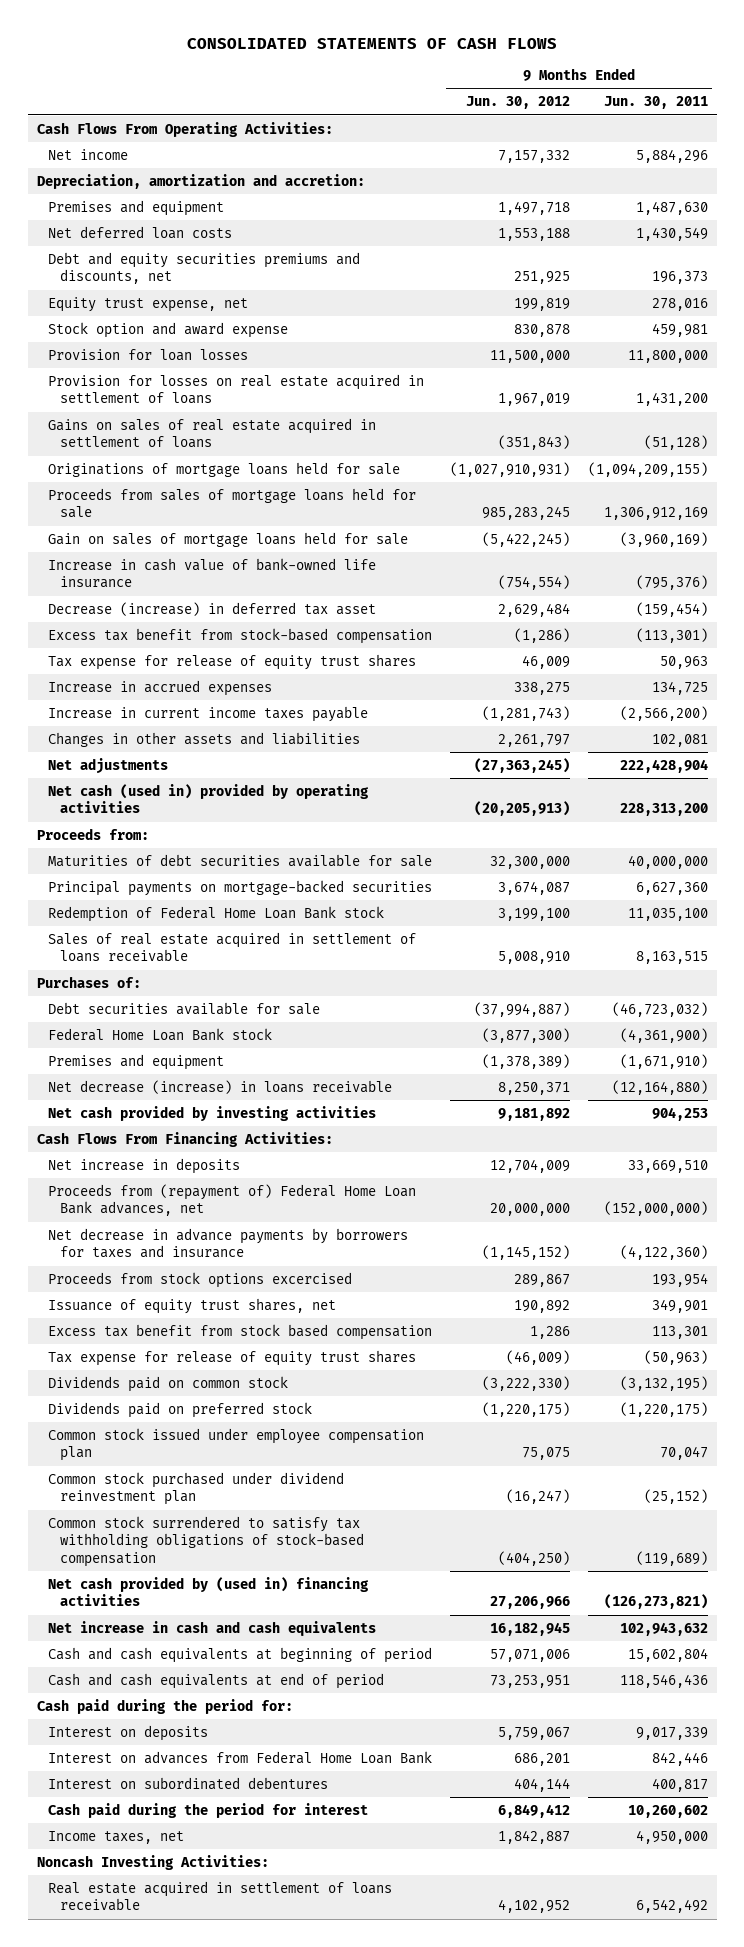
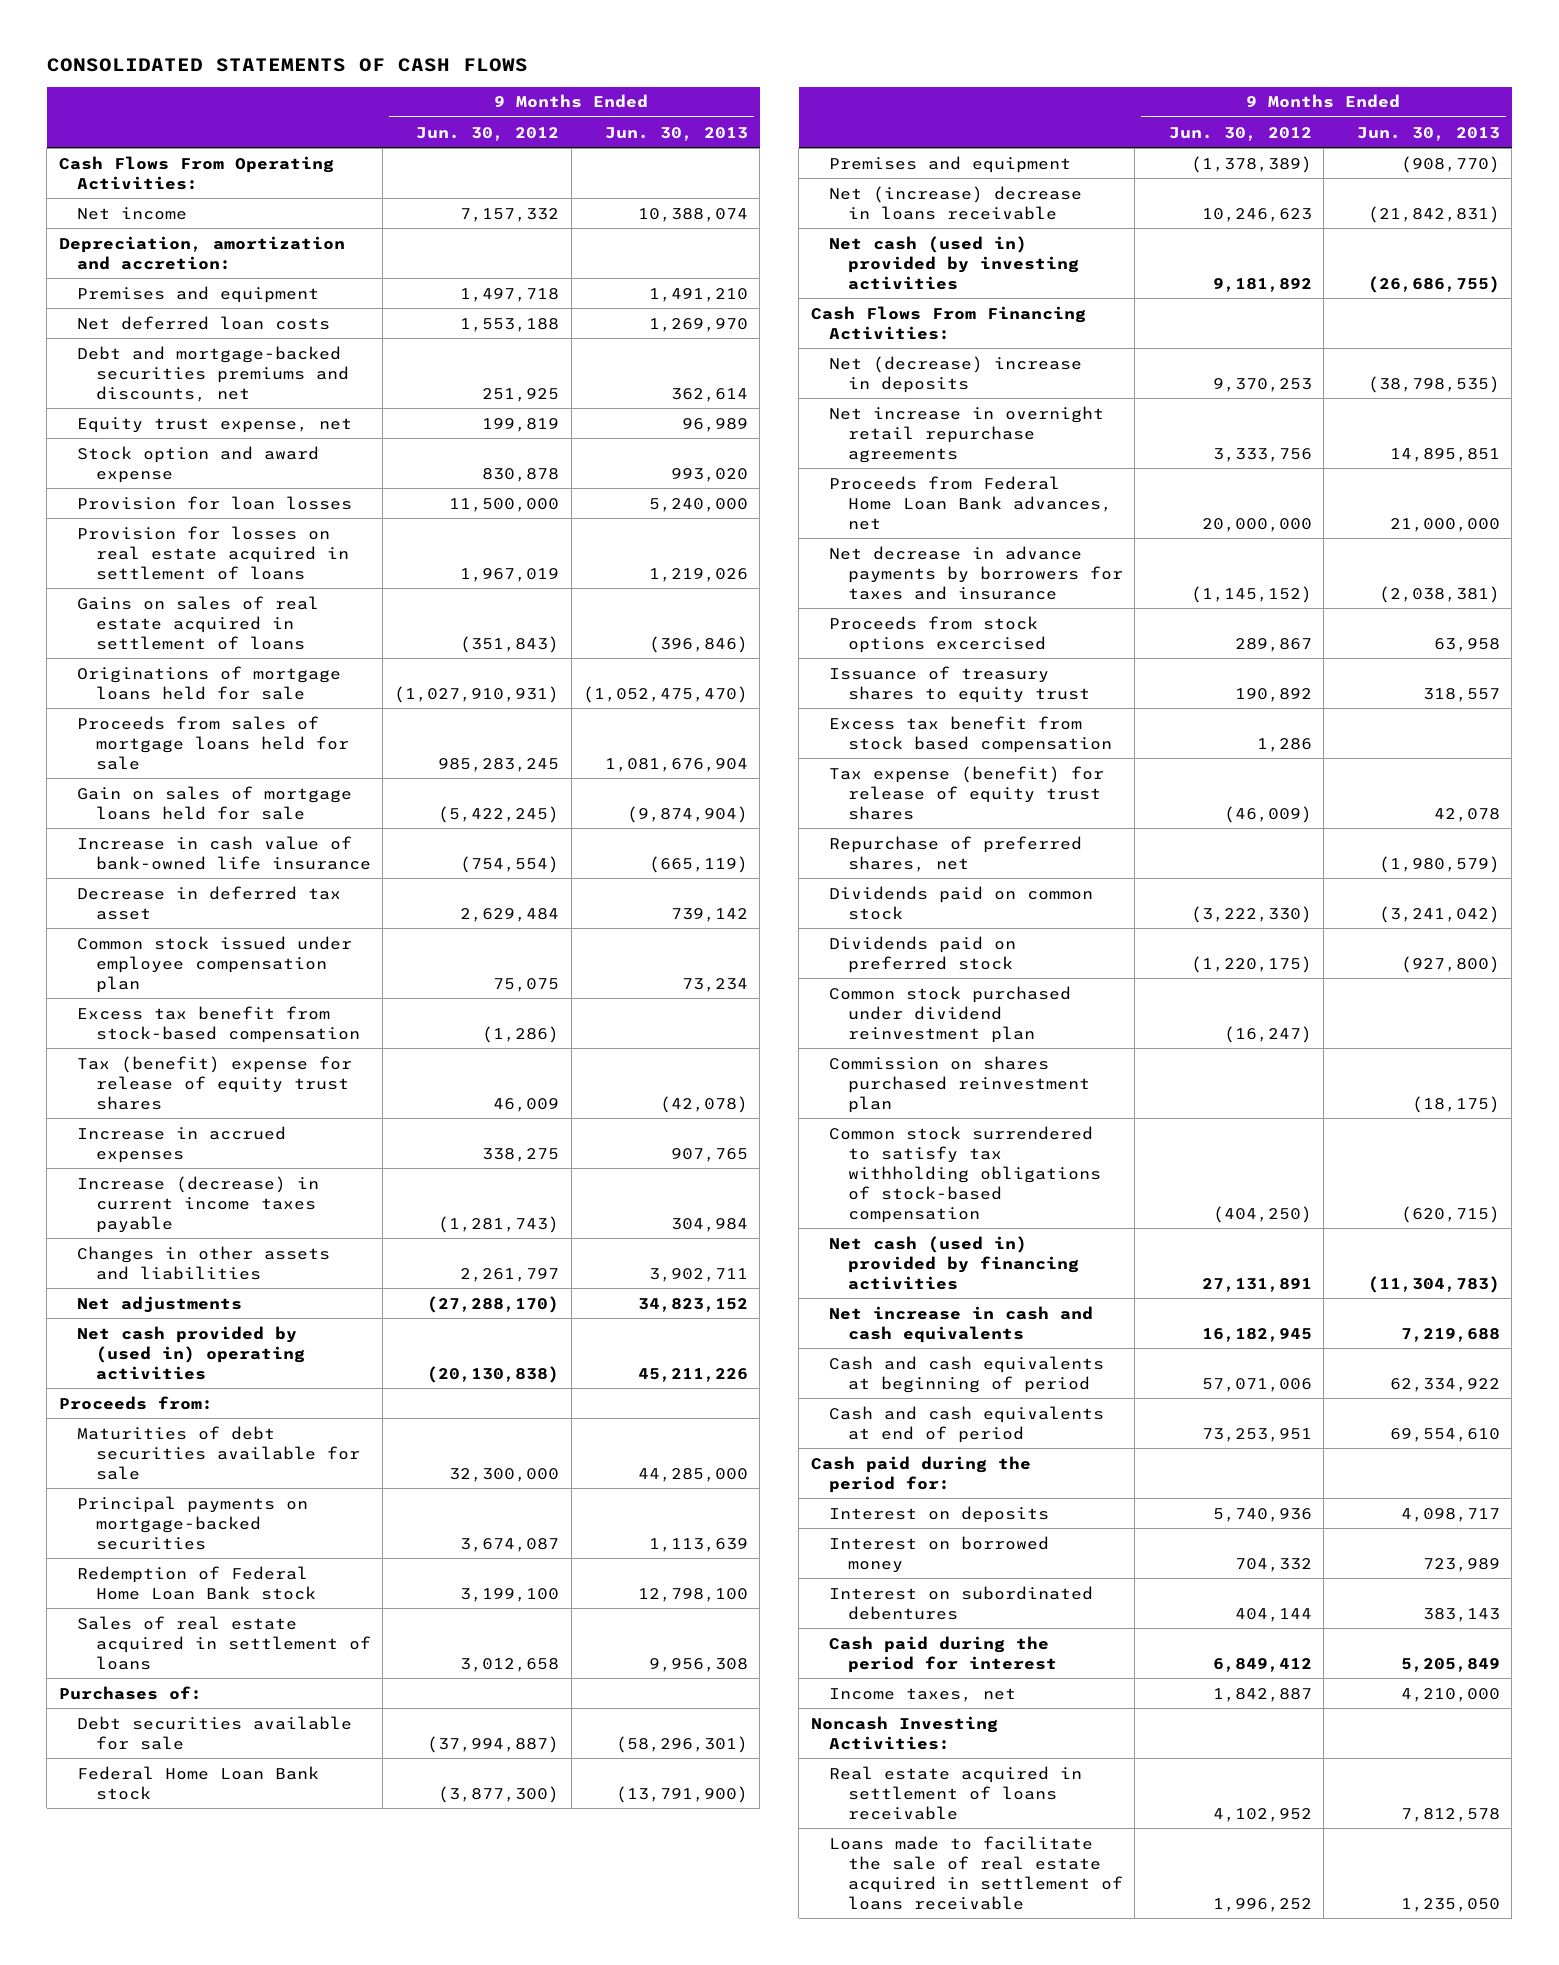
[603,96,708,110] Jun. 30, 2011 -> none
none -> [605,126,749,141] Jun. 30, 2013
[48,251,361,285] Debt and equity securities premiums and discounts, net -> [77,345,349,402] Debt and mortgage-backed securities premiums and discounts, net
[48,601,377,616] Decrease (increase) in deferred tax asset -> [77,885,342,920] Decrease in deferred tax asset
[48,1427,425,1462] Common stock issued under employee compensation plan -> [77,935,353,993] Common stock issued under employee compensation plan
[48,653,417,670] Tax expense for release of equity trust shares -> [77,1055,353,1110] Tax (benefit) expense for release of equity trust shares
[48,705,369,722] Increase in current income taxes payable -> [77,1175,320,1233] Increase (decrease) in current income taxes payable
[474,757,571,773] (27,363,245) -> [427,1295,560,1313] (27,288,170)
[48,783,370,814] Net cash (used in) provided by operating activities -> [77,1325,305,1380] Net cash provided by (used in) operating activities
[474,801,571,817] (20,205,913) -> [427,1365,560,1383] (20,130,838)
[48,931,417,963] Sales of real estate acquired in settlement of loans receivable -> [77,1615,371,1670] Sales of real estate acquired in settlement of loans
[498,951,571,965] 5,008,910 -> [460,1657,560,1672] 3,012,658
[48,1079,393,1094] Net decrease (increase) in loans receivable -> [829,185,1083,220] Net (increase) decrease in loans receivable
[498,1081,571,1095] 8,250,371 -> [1201,207,1312,222] 10,246,623
[48,1105,377,1121] Net cash provided by investing activities -> [829,235,1079,290] Net cash (used in) provided by investing activities
[48,1157,241,1174] Net increase in deposits -> [829,355,1083,393] Net (decrease) increase in deposits
[490,1158,571,1173] 12,704,009 -> [1212,377,1312,392] 9,370,253
none -> [829,405,1105,463] Net increase in overnight retail repurchase agreements
[48,1183,417,1217] Proceeds from (repayment of) Federal Home Loan Bank advances, net -> [829,475,1112,530] Proceeds from Federal Home Loan Bank advances, net
[48,1297,337,1314] Issuance of equity trust shares, net -> [829,665,1090,703] Issuance of treasury shares to equity trust
[48,1349,417,1366] Tax expense for release of equity trust shares -> [829,765,1105,820] Tax expense (benefit) for release of equity trust shares
none -> [829,835,1083,872] Repurchase of preferred shares, net
none -> [829,1055,1090,1113] Commission on shares purchased reinvestment plan
[48,1576,370,1607] Net cash provided by (used in) financing activities -> [829,1235,1079,1290] Net cash (used in) provided by financing activities
[490,1596,571,1610] 27,206,966 -> [1201,1277,1312,1292] 27,131,891
[48,1750,433,1764] Interest on advances from Federal Home Loan Bank -> none
[498,1726,571,1740] 5,759,067 -> [1212,1507,1312,1522] 5,740,936
none -> [829,1535,1050,1573] Interest on borrowed money
none -> [829,1835,1123,1910] Loans made to facilitate the sale of real estate acquired in settlement of loans receivable

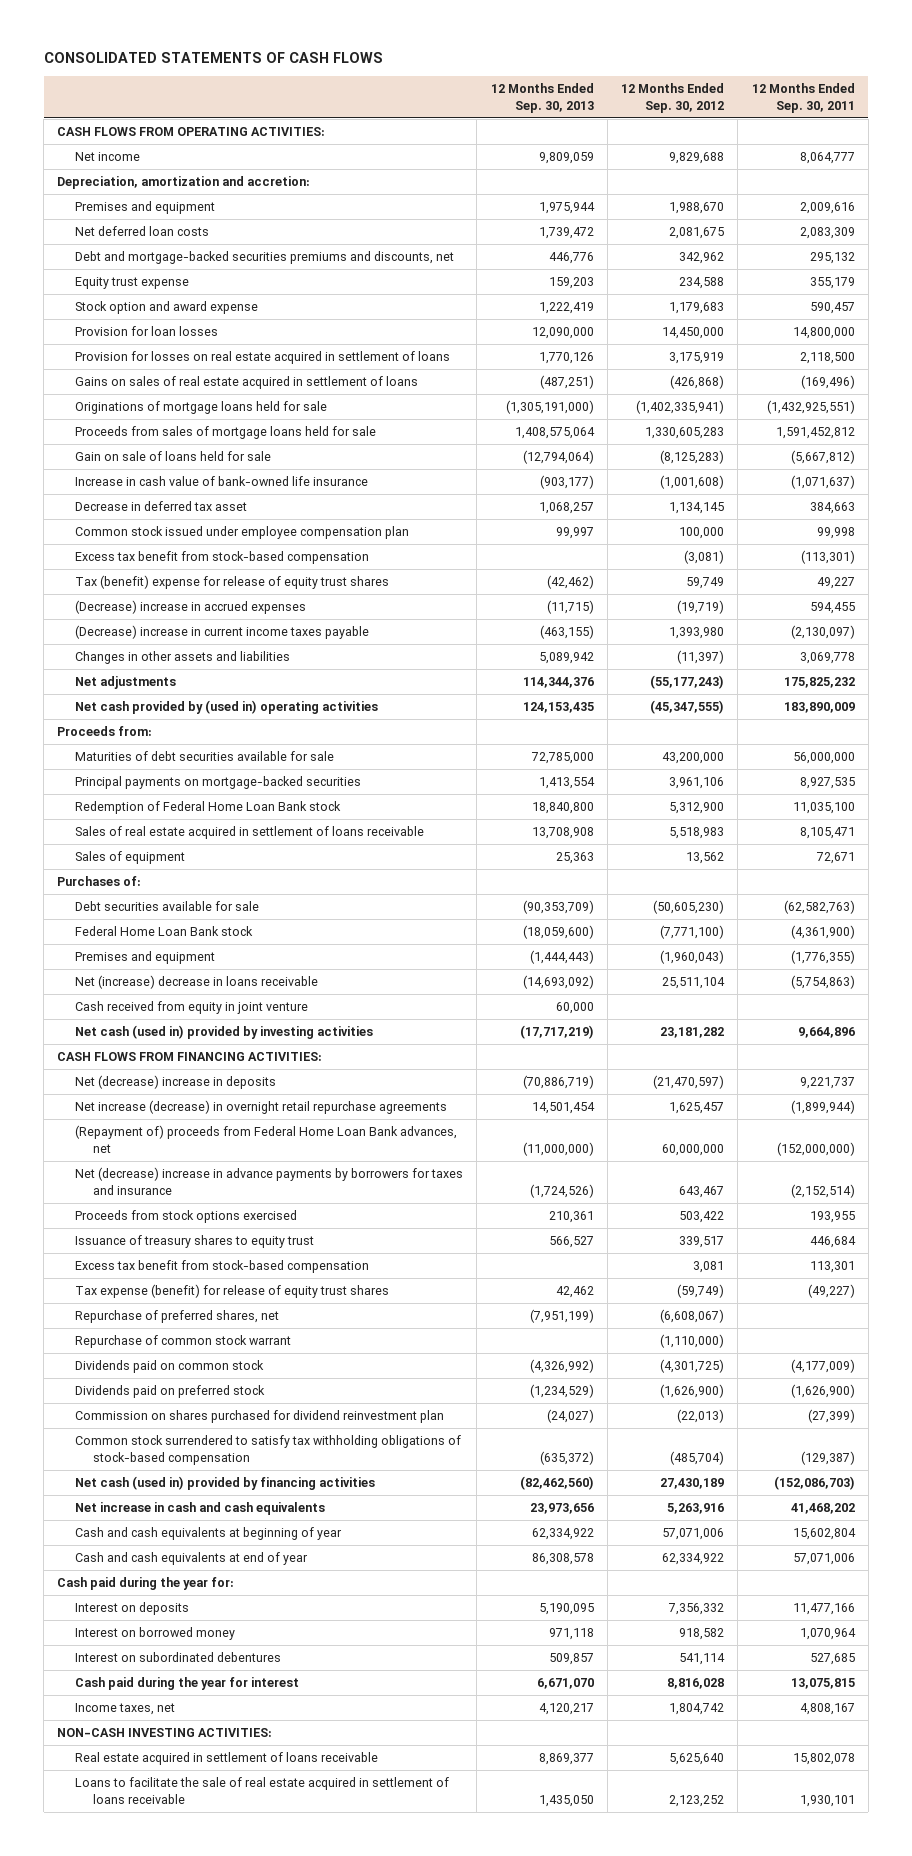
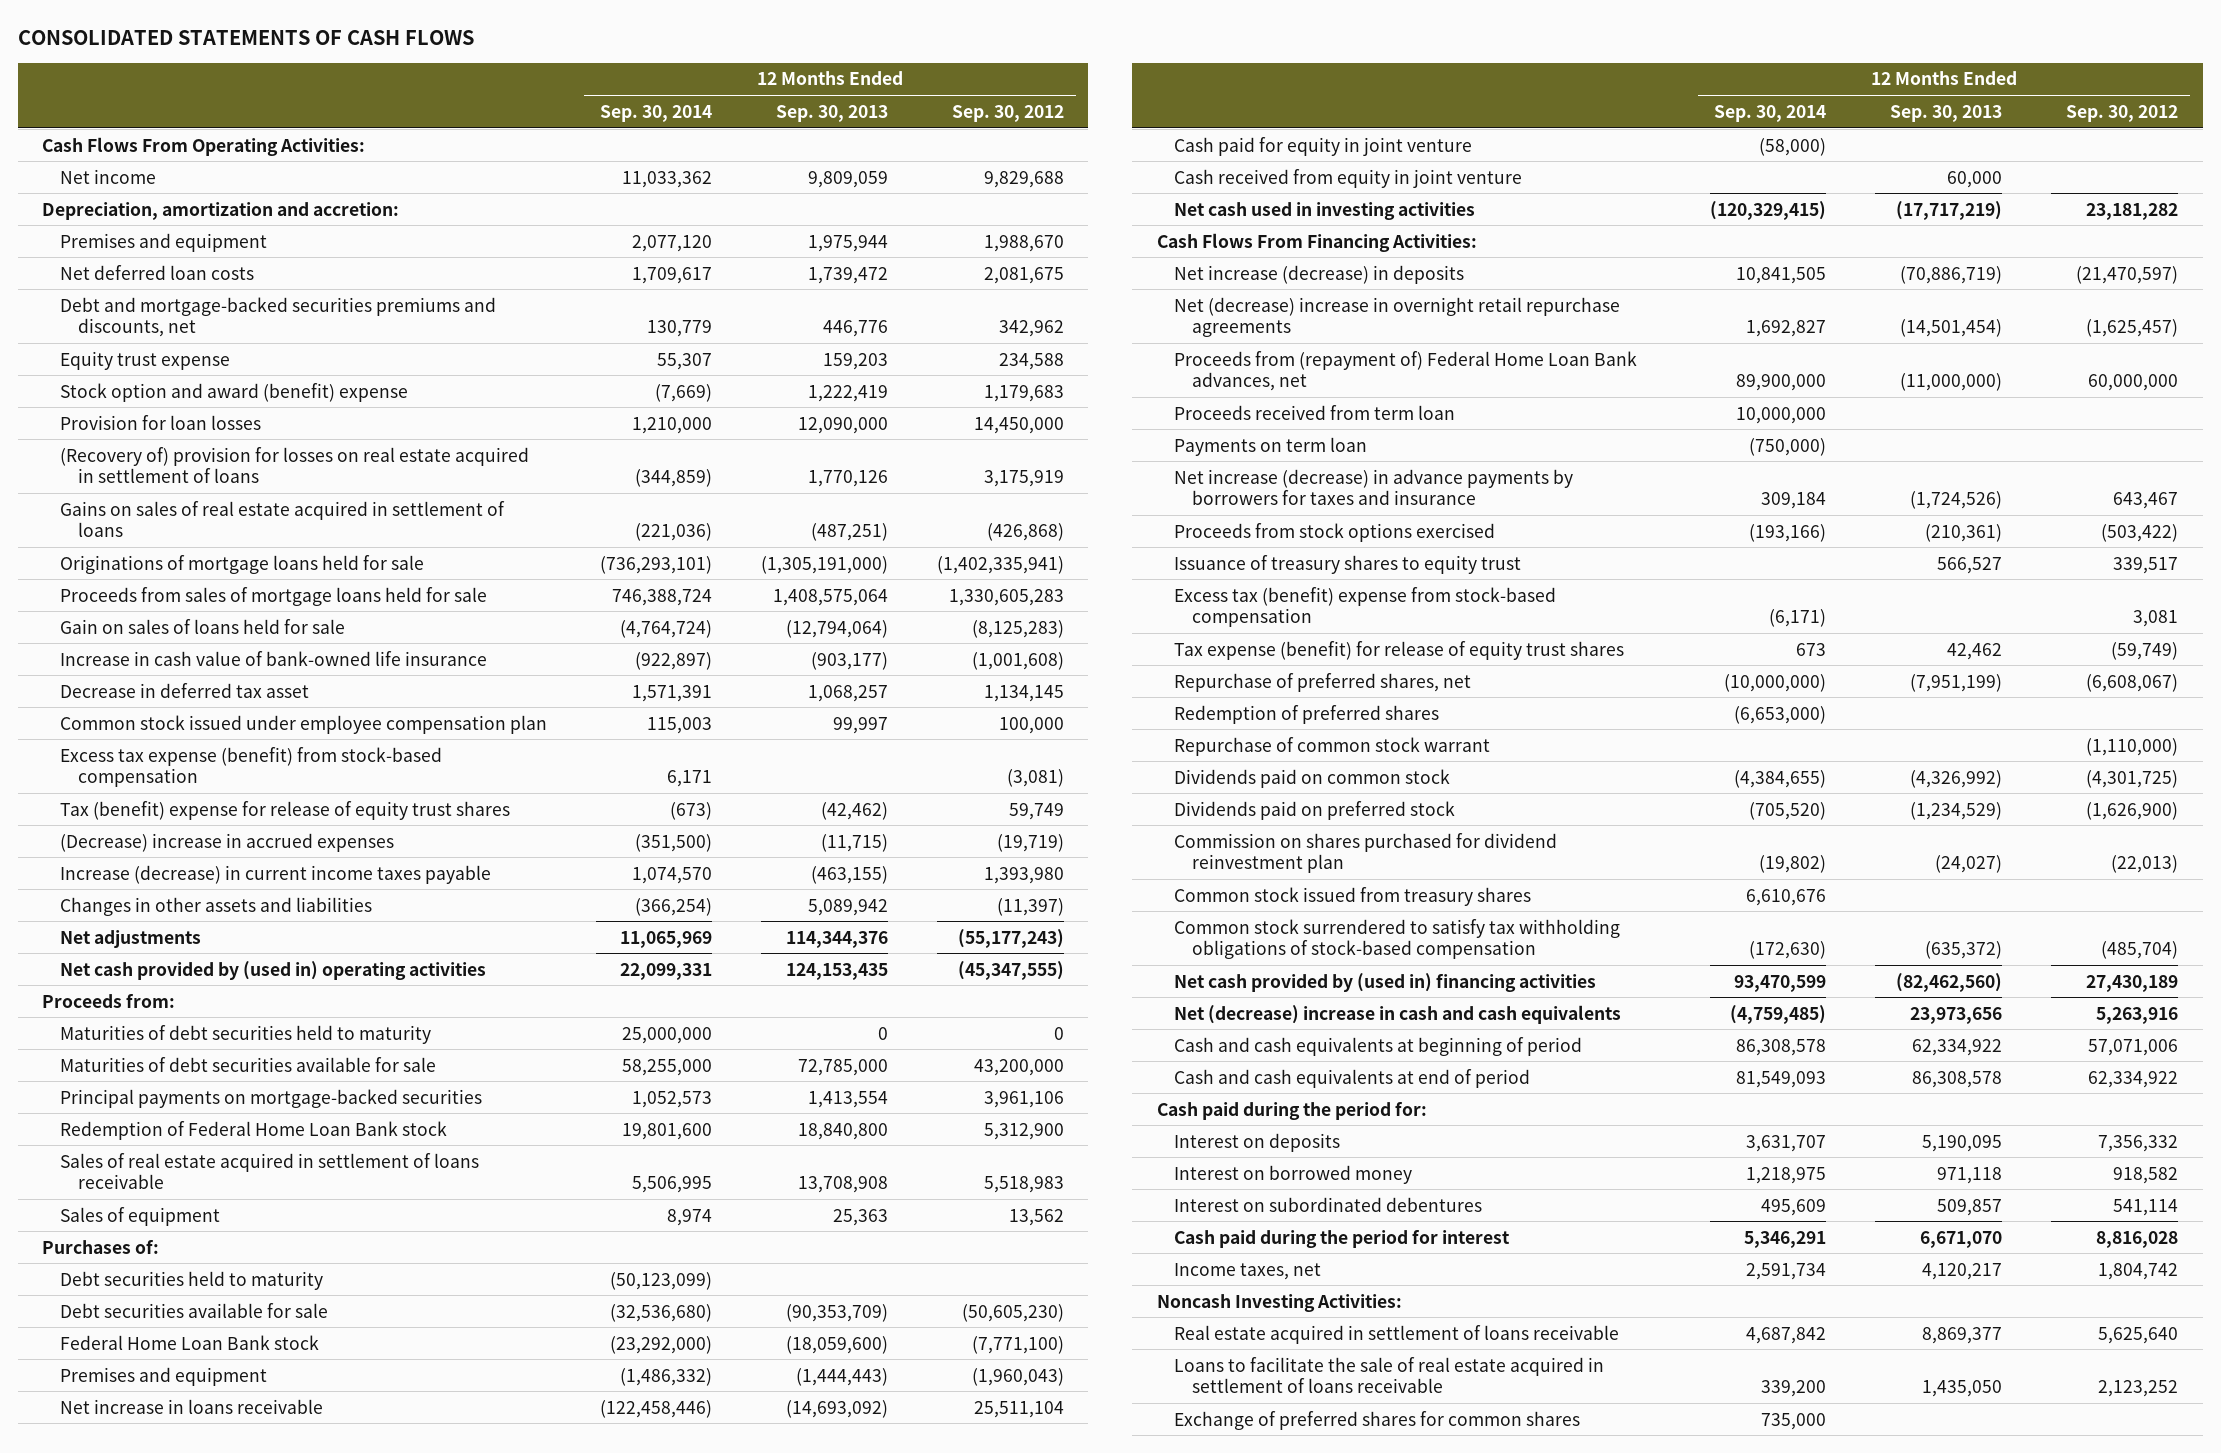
[751,83,855,113] 12 Months Ended Sep. 30, 2011 -> none
none -> [600,104,713,122] Sep. 30, 2014
[57,127,326,137] CASH FLOWS FROM OPERATING ACTIVITIES: -> [42,136,366,156] Cash Flows From Operating Activities:
[75,301,259,315] Stock option and award expense -> [60,382,409,402] Stock option and award (benefit) expense
[75,351,451,365] Provision for losses on real estate acquired in settlement of loans -> [60,446,530,484] (Recovery of) provision for losses on real estate acquired in settlement of loans
[75,451,272,462] Gain on sale of loans held for sale -> [60,618,346,634] Gain on sales of loans held for sale
[75,551,370,565] Excess tax benefit from stock-based compensation -> [60,746,443,788] Excess tax expense (benefit) from stock-based compensation
[75,625,370,640] (Decrease) increase in current income taxes payable -> [60,864,492,884] Increase (decrease) in current income taxes payable
none -> [60,1024,432,1044] Maturities of debt securities held to maturity
none -> [60,1270,324,1290] Debt securities held to maturity
[75,975,319,990] Net (increase) decrease in loans receivable -> [60,1398,324,1414] Net increase in loans receivable
none -> [1174,136,1473,156] Cash paid for equity in joint venture
[75,1025,374,1040] Net cash (used in) provided by investing activities -> [1174,201,1476,220] Net cash used in investing activities
[57,1052,323,1062] CASH FLOWS FROM FINANCING ACTIVITIES: -> [1156,232,1477,252] Cash Flows From Financing Activities:
[75,1075,277,1090] Net (decrease) increase in deposits -> [1174,264,1465,284] Net increase (decrease) in deposits
[75,1100,448,1115] Net increase (decrease) in overnight retail repurchase agreements -> [1174,296,1621,338] Net (decrease) increase in overnight retail repurchase agreements
[531,1102,595,1115] 14,501,454 -> [1900,319,2003,338] (14,501,454)
[669,1102,725,1115] 1,625,457 -> [2086,319,2179,338] (1,625,457)
[75,1125,458,1153] (Repayment of) proceeds from Federal Home Loan Bank advances, net -> [1174,350,1638,392] Proceeds from (repayment of) Federal Home Loan Bank advances, net
none -> [1174,404,1456,420] Proceeds received from term loan
none -> [1174,436,1368,456] Payments on term loan
[75,1167,464,1195] Net (decrease) increase in advance payments by borrowers for taxes and insurance -> [1174,468,1574,506] Net increase (decrease) in advance payments by borrowers for taxes and insurance
[548,1211,594,1224] 210,361 -> [1925,523,2003,542] (210,361)
[679,1211,725,1224] 503,422 -> [2101,523,2179,542] (503,422)
[75,1260,370,1274] Excess tax benefit from stock-based compensation -> [1174,586,1557,628] Excess tax (benefit) expense from stock-based compensation
none -> [1174,704,1440,724] Redemption of preferred shares
none -> [1174,886,1532,906] Common stock issued from treasury shares
[75,1476,376,1491] Net cash (used in) provided by financing activities -> [1174,972,1597,992] Net cash provided by (used in) financing activities
[75,1502,326,1516] Net increase in cash and cash equivalents -> [1174,1004,1622,1024] Net (decrease) increase in cash and cash equivalents
[75,1527,343,1541] Cash and cash equivalents at beginning of year -> [1174,1036,1583,1056] Cash and cash equivalents at beginning of period
[75,1552,309,1566] Cash and cash equivalents at end of year -> [1174,1068,1531,1088] Cash and cash equivalents at end of period
[57,1577,235,1591] Cash paid during the year for: -> [1156,1100,1427,1120] Cash paid during the period for:
[75,1677,300,1691] Cash paid during the year for interest -> [1174,1228,1511,1248] Cash paid during the period for interest
[57,1728,273,1738] NON-CASH INVESTING ACTIVITIES: -> [1156,1293,1402,1312] Noncash Investing Activities:
none -> [1174,1410,1581,1430] Exchange of preferred shares for common shares

